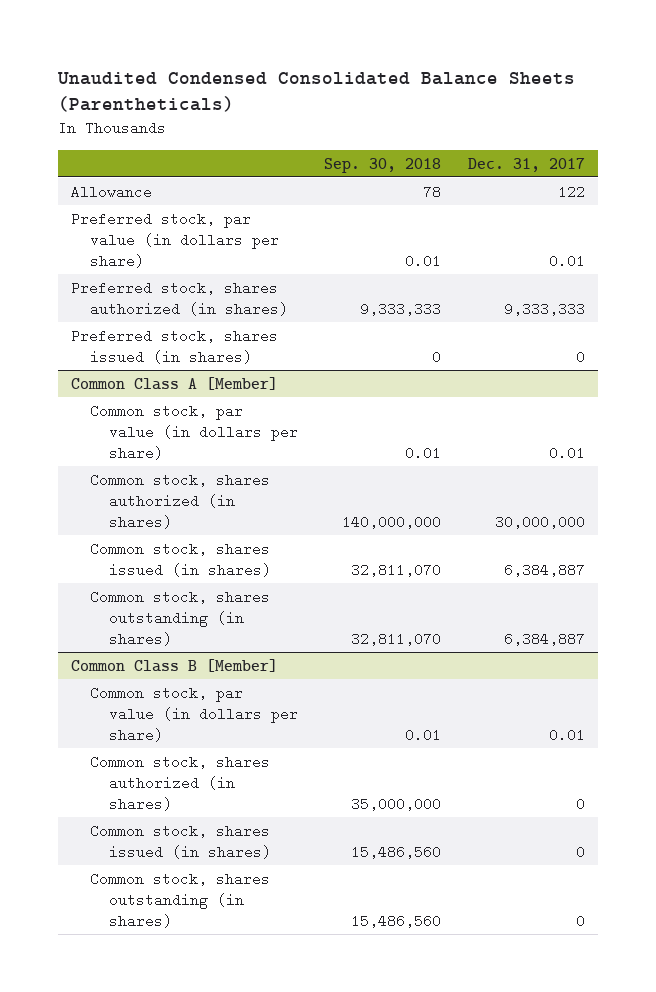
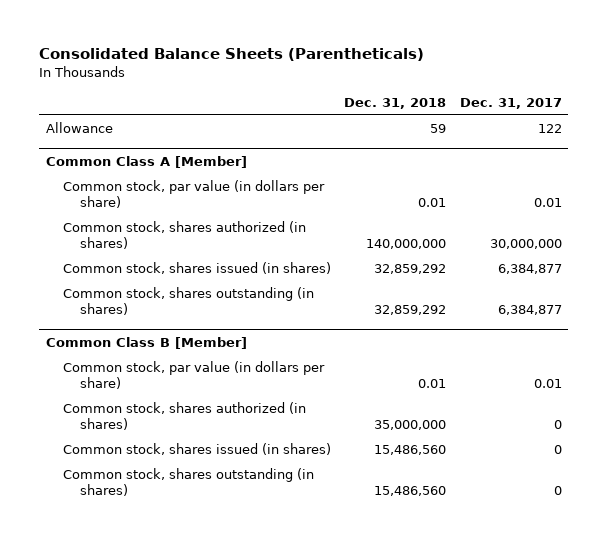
[56,72,575,113] Unaudited Condensed Consolidated Balance Sheets (Parentheticals) -> [38,48,424,62] Consolidated Balance Sheets (Parentheticals)
[324,157,442,173] Sep. 30, 2018 -> none
none -> [344,97,447,109] Dec. 31, 2018
[71,211,280,269] Preferred stock, par value (in dollars per share) -> none
[71,280,289,316] Preferred stock, shares authorized (in shares) -> none
[71,328,279,364] Preferred stock, shares issued (in shares) -> none
[503,562,585,577] 6,384,887 -> [497,264,562,275] 6,384,877
[503,632,585,647] 6,384,887 -> [497,305,562,316] 6,384,877

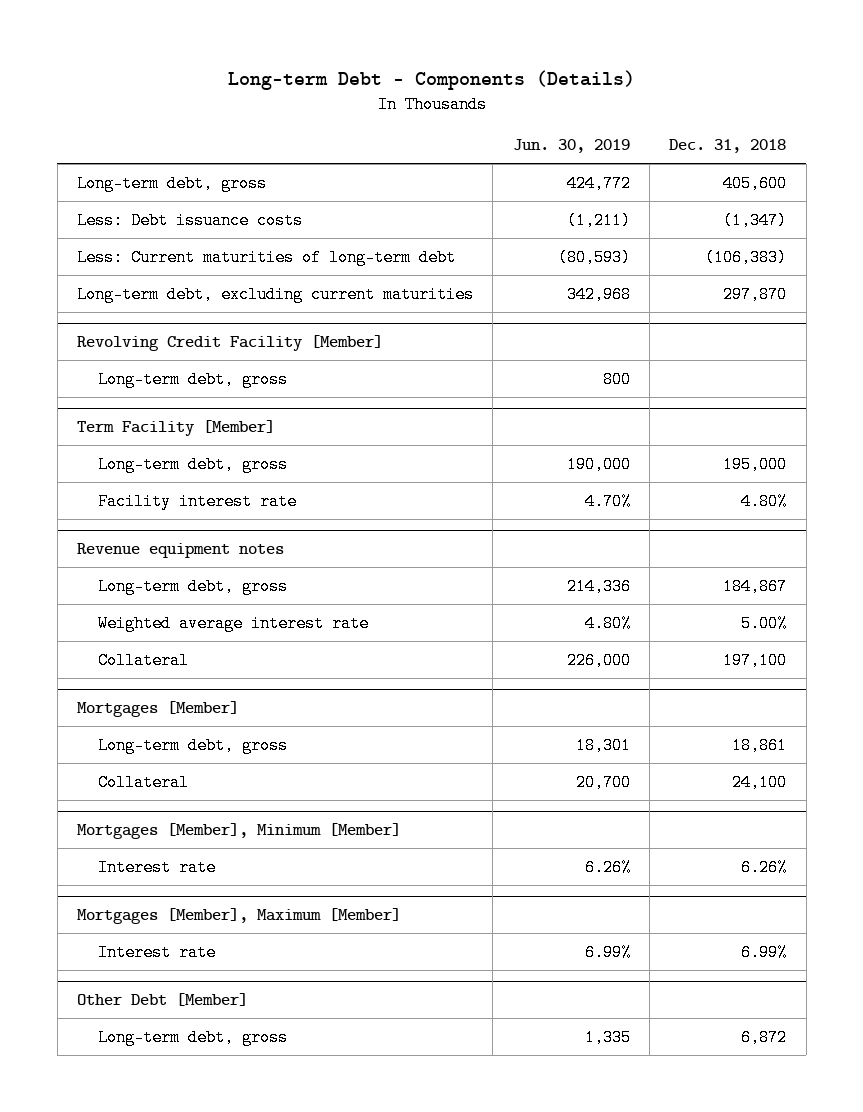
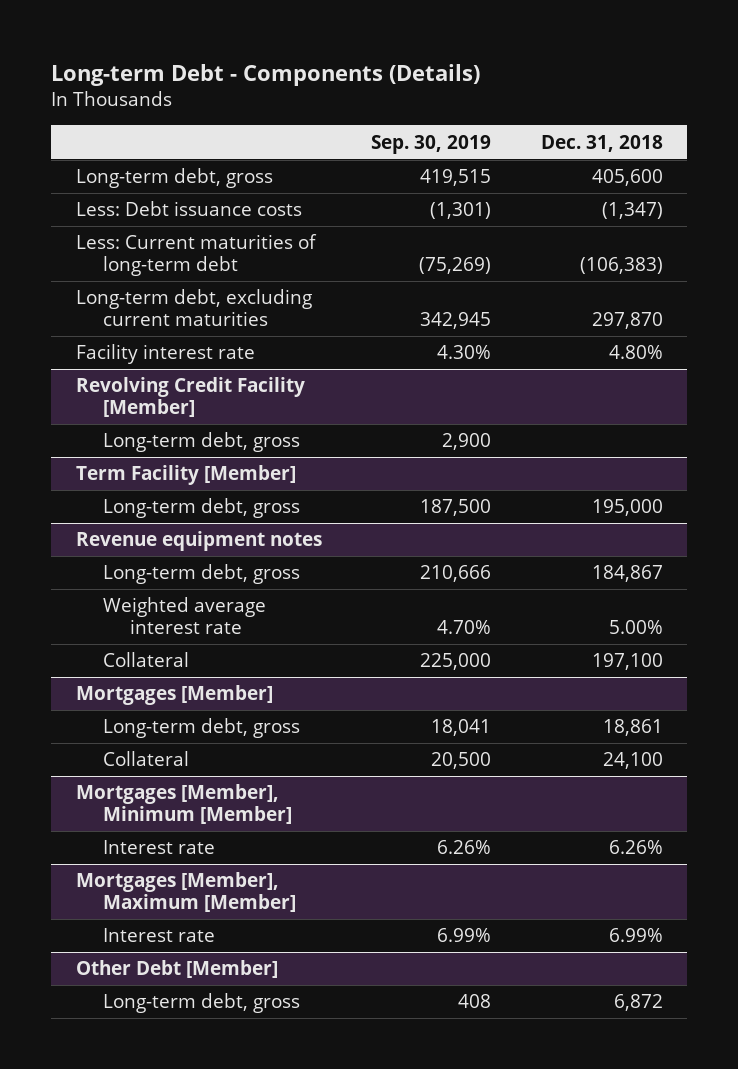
[512,139,630,154] Jun. 30, 2019 -> none
none -> [371,134,492,154] Sep. 30, 2019
none -> [75,344,255,365] Facility interest rate
[98,492,298,510] Facility interest rate -> none

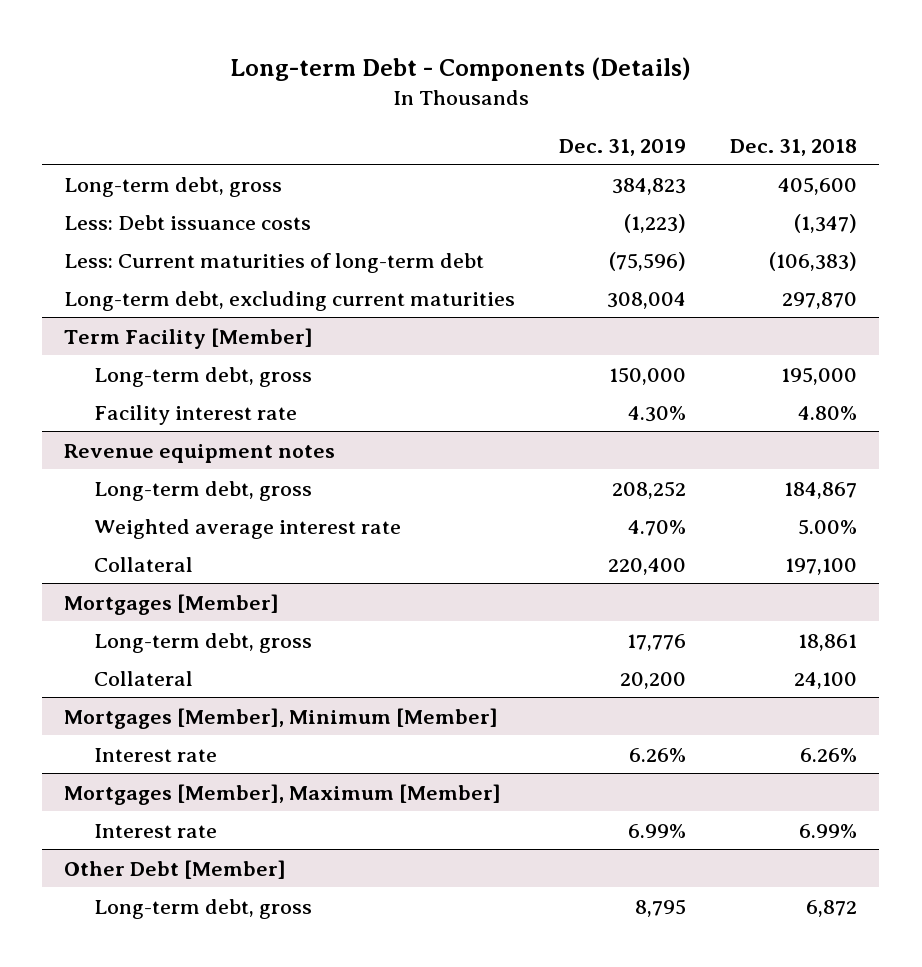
[371,134,492,154] Sep. 30, 2019 -> none
none -> [559,138,687,156] Dec. 31, 2019
[75,344,255,365] Facility interest rate -> none
[75,377,305,418] Revolving Credit Facility [Member] -> none
[102,432,300,453] Long-term debt, gross -> none
none -> [94,404,298,425] Facility interest rate

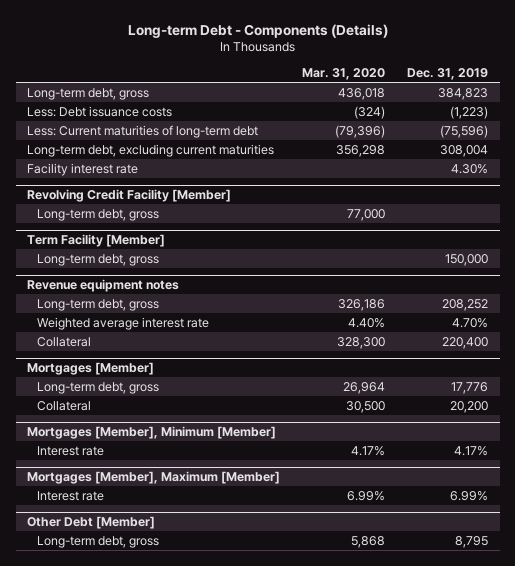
[730,138,858,156] Dec. 31, 2018 -> none
none -> [302,68,386,81] Mar. 31, 2020
none -> [26,162,138,176] Facility interest rate
none -> [26,188,231,202] Revolving Credit Facility [Member]
none -> [36,208,159,221] Long-term debt, gross
[94,404,298,425] Facility interest rate -> none
[629,747,687,762] 6.26% -> [454,445,489,456] 4.17%

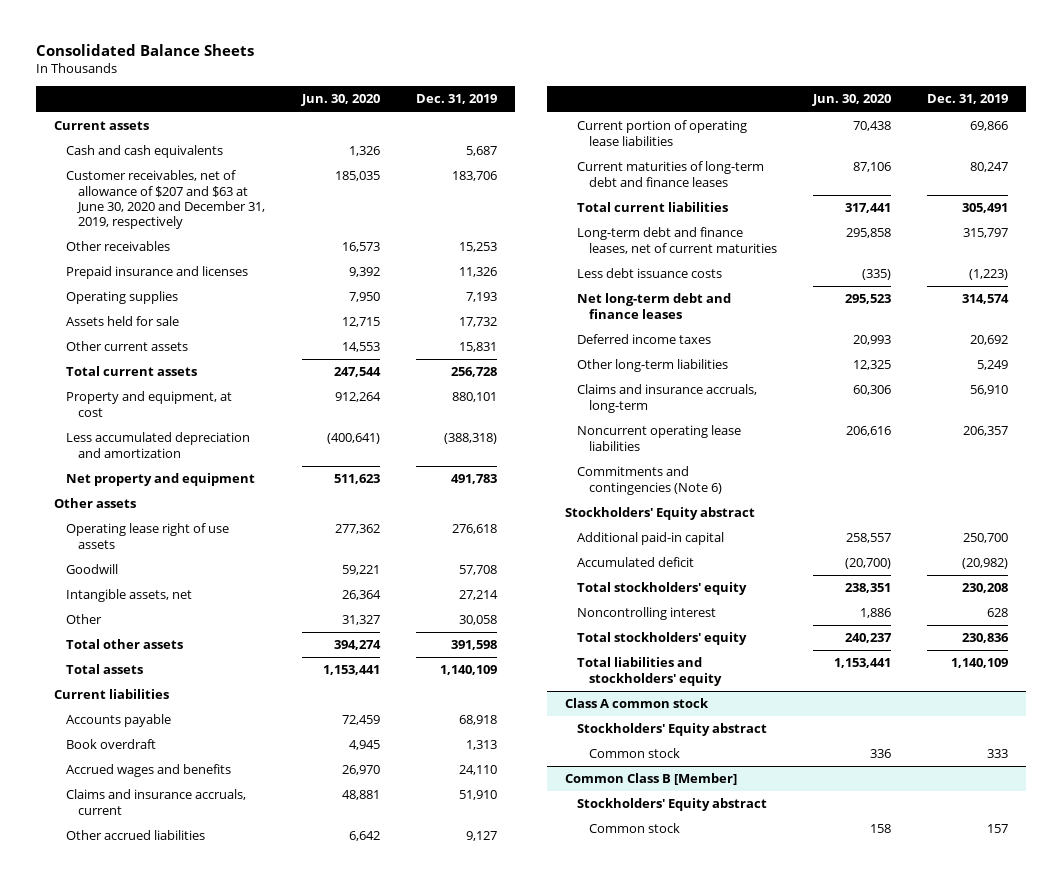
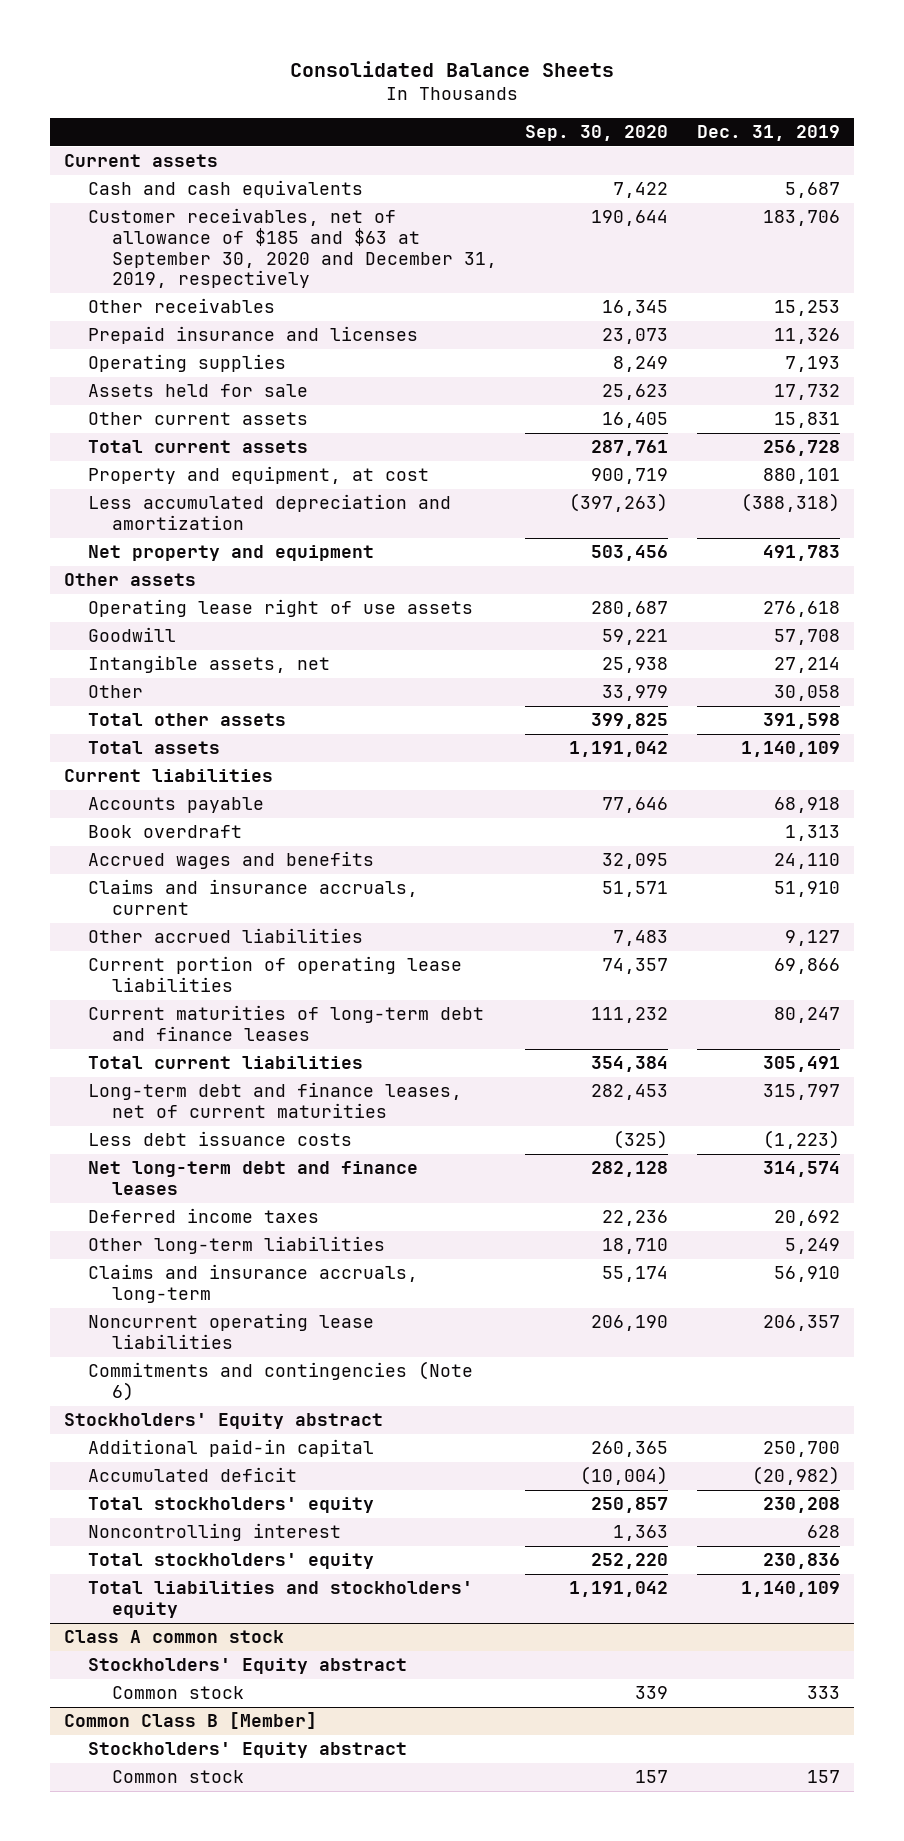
[301,94,381,107] Jun. 30, 2020 -> none
none -> [525,124,669,141] Sep. 30, 2020
[66,170,266,230] Customer receivables, net of allowance of $207 and $63 at June 30, 2020 and December 31, 2019, respectively -> [88,208,497,289] Customer receivables, net of allowance of $185 and $63 at September 30, 2020 and December 31, 2019, respectively

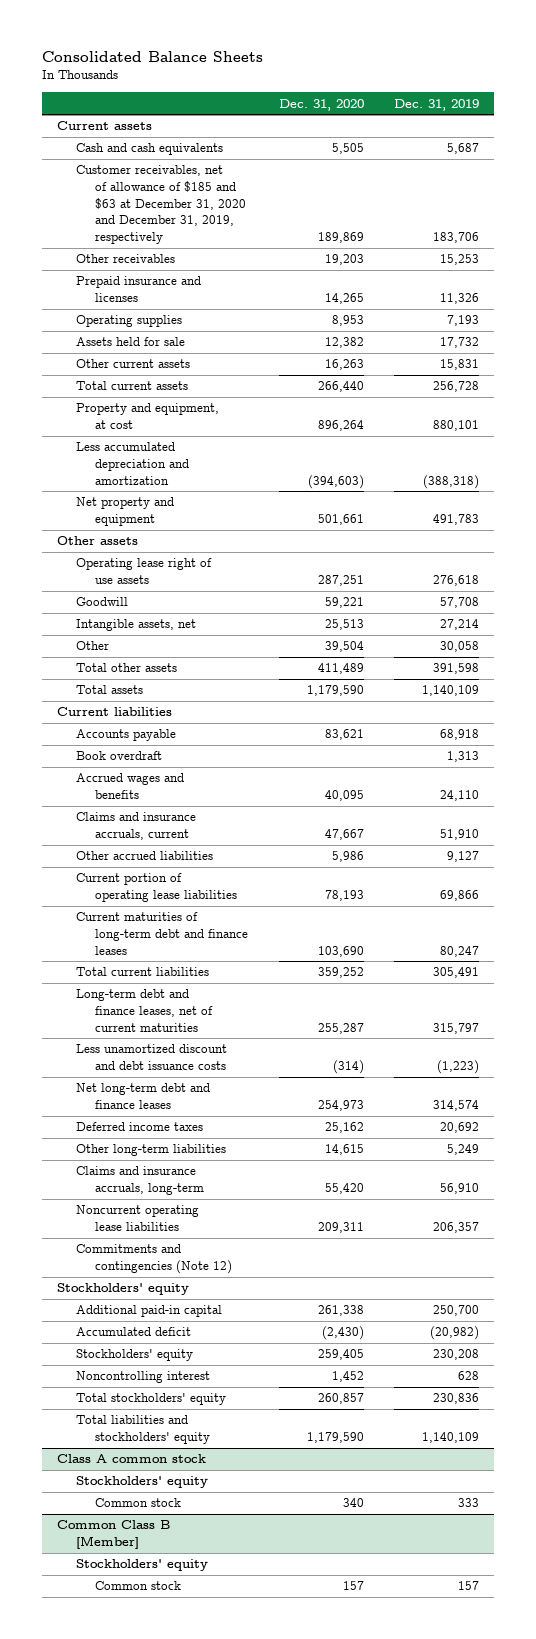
[525,124,669,141] Sep. 30, 2020 -> none
none -> [278,98,364,111] Dec. 31, 2020
[88,208,497,289] Customer receivables, net of allowance of $185 and $63 at September 30, 2020 and December 31, 2019, respectively -> [76,165,246,245] Customer receivables, net of allowance of $185 and $63 at December 31, 2020 and December 31, 2019, respectively
[88,1131,353,1147] Less debt issuance costs -> [76,1044,228,1071] Less unamortized discount and debt issuance costs
[88,1361,474,1401] Commitments and contingencies (Note 6) -> [76,1244,232,1275] Commitments and contingencies (Note 12)
[64,1413,384,1430] Stockholders' Equity abstract -> [57,1283,190,1296] Stockholders' equity
[88,1497,375,1514] Total stockholders' equity -> [76,1349,194,1362] Stockholders' equity
[88,1658,408,1675] Stockholders' Equity abstract -> [76,1476,209,1489] Stockholders' equity
[88,1742,408,1759] Stockholders' Equity abstract -> [76,1559,209,1572] Stockholders' equity

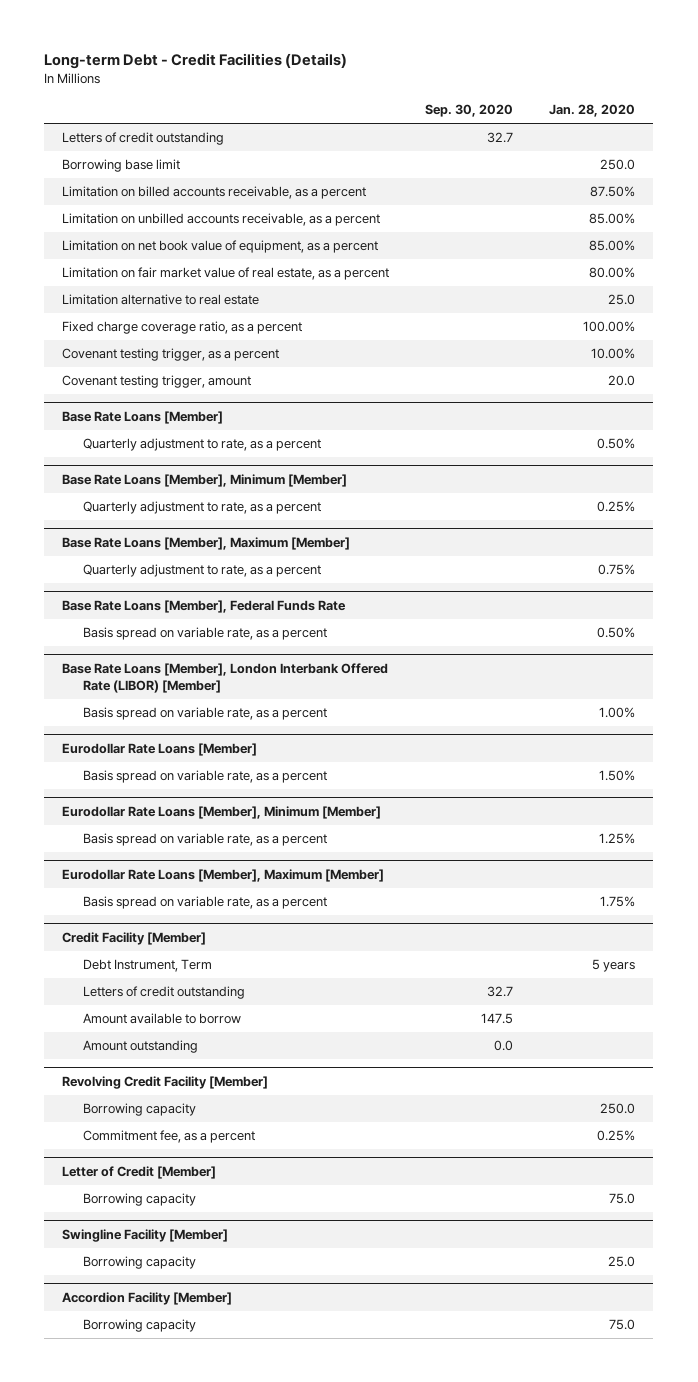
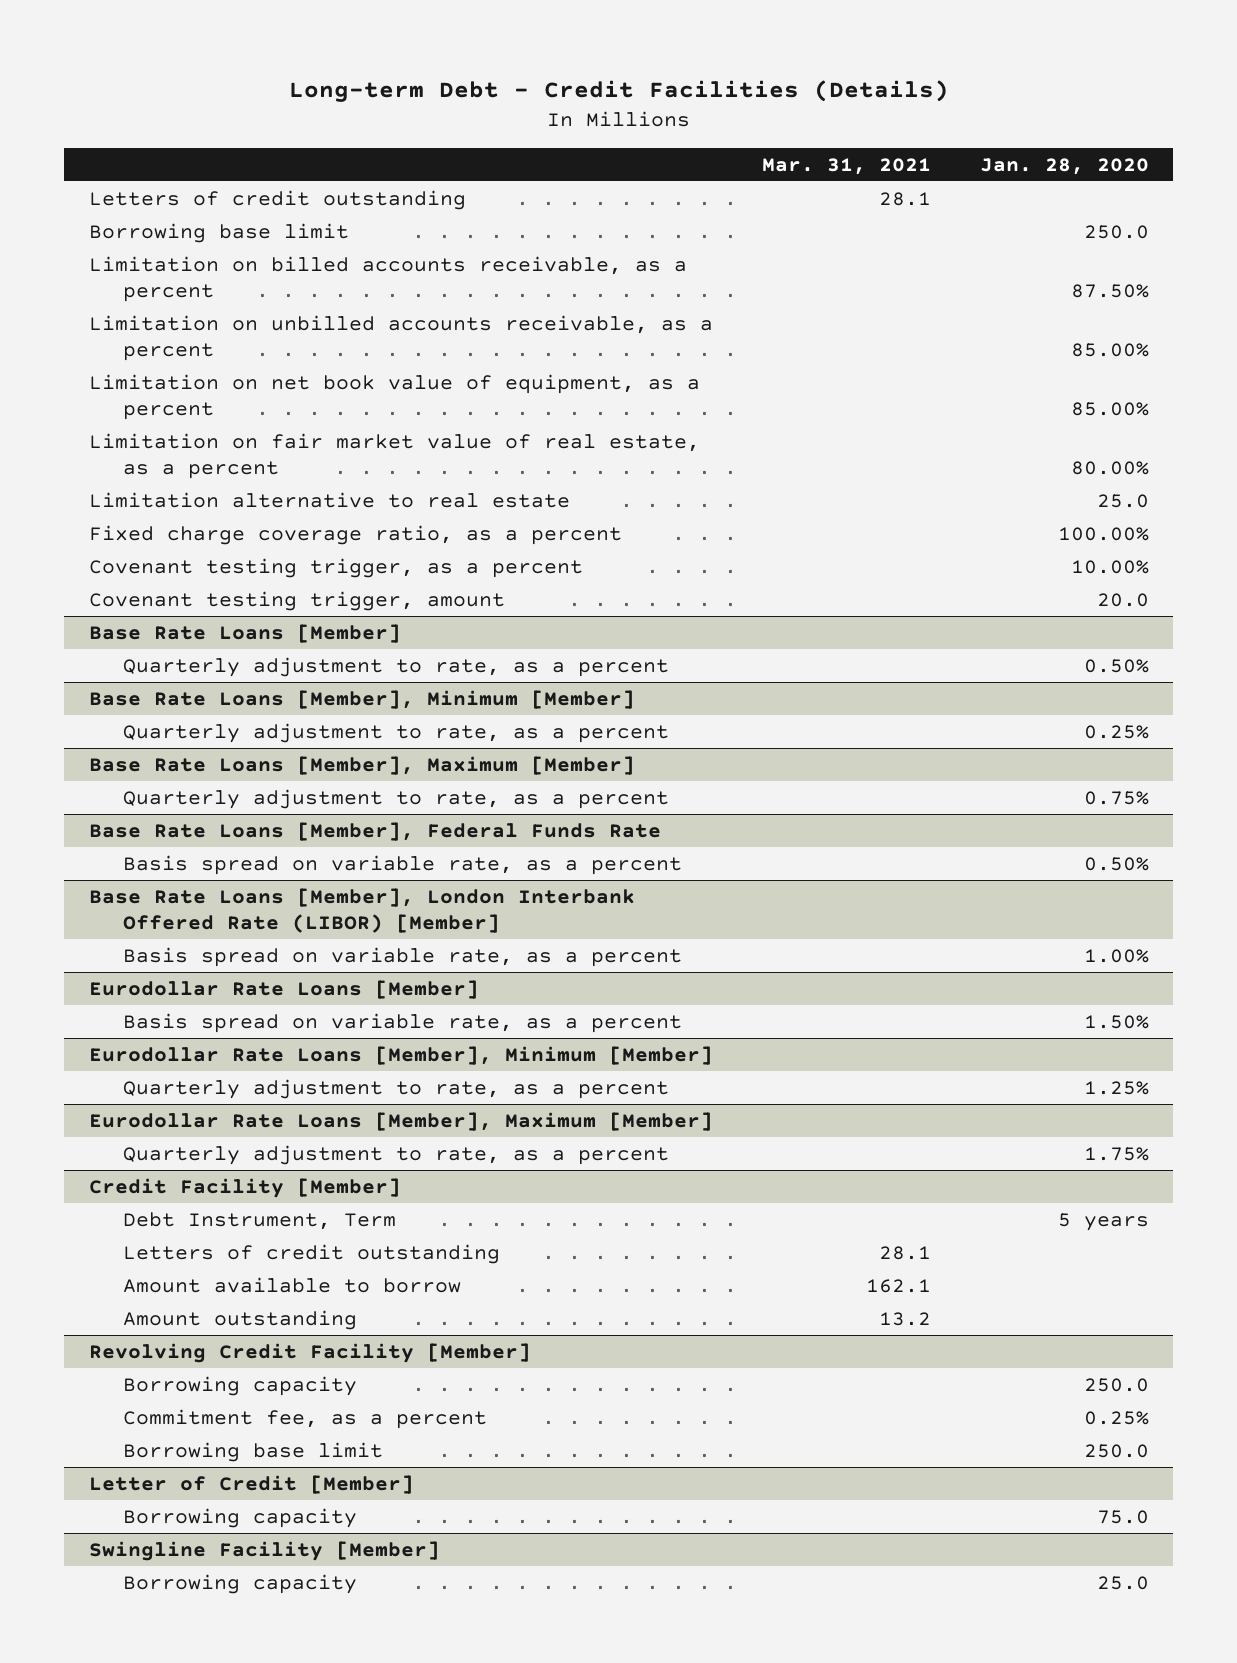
[425,104,514,118] Sep. 30, 2020 -> none
none -> [761,157,931,175] Mar. 31, 2021
[82,833,327,847] Basis spread on variable rate, as a percent -> [122,1078,669,1099] Quarterly adjustment to rate, as a percent
[82,896,327,910] Basis spread on variable rate, as a percent -> [122,1144,669,1165] Quarterly adjustment to rate, as a percent
none -> [122,1441,383,1462] Borrowing base limit
[62,1291,233,1305] Accordion Facility [Member] -> none
[82,1319,196,1333] Borrowing capacity -> none

